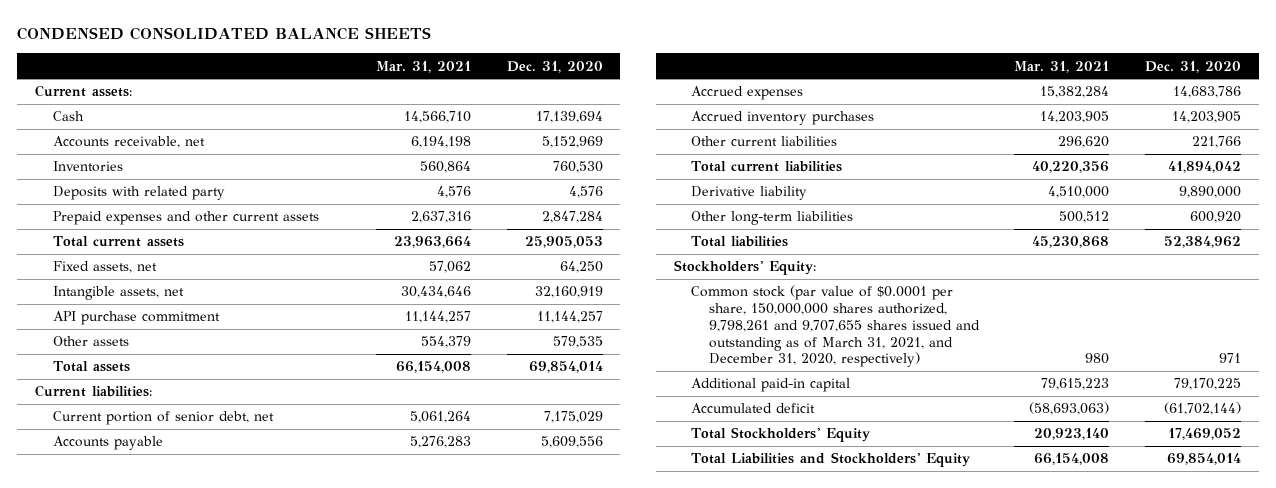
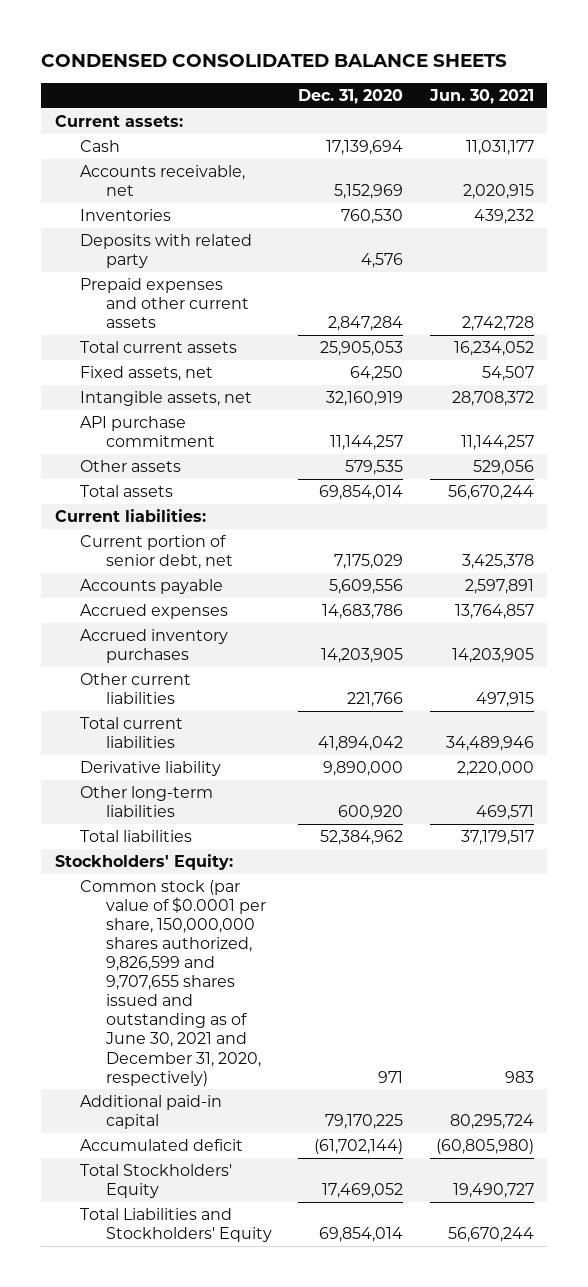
[376,60,472,73] Mar. 31, 2021 -> none
none -> [428,88,534,104] Jun. 30, 2021
[691,285,980,368] Common stock (par value of $0.0001 per share, 150,000,000 shares authorized, 9,798,261 and 9,707,655 shares issued and outstanding as of March 31, 2021, and December 31, 2020, respectively) -> [80,879,266,1086] Common stock (par value of $0.0001 per share, 150,000,000 shares authorized, 9,826,599 and 9,707,655 shares issued and outstanding as of June 30, 2021 and December 31, 2020, respectively)

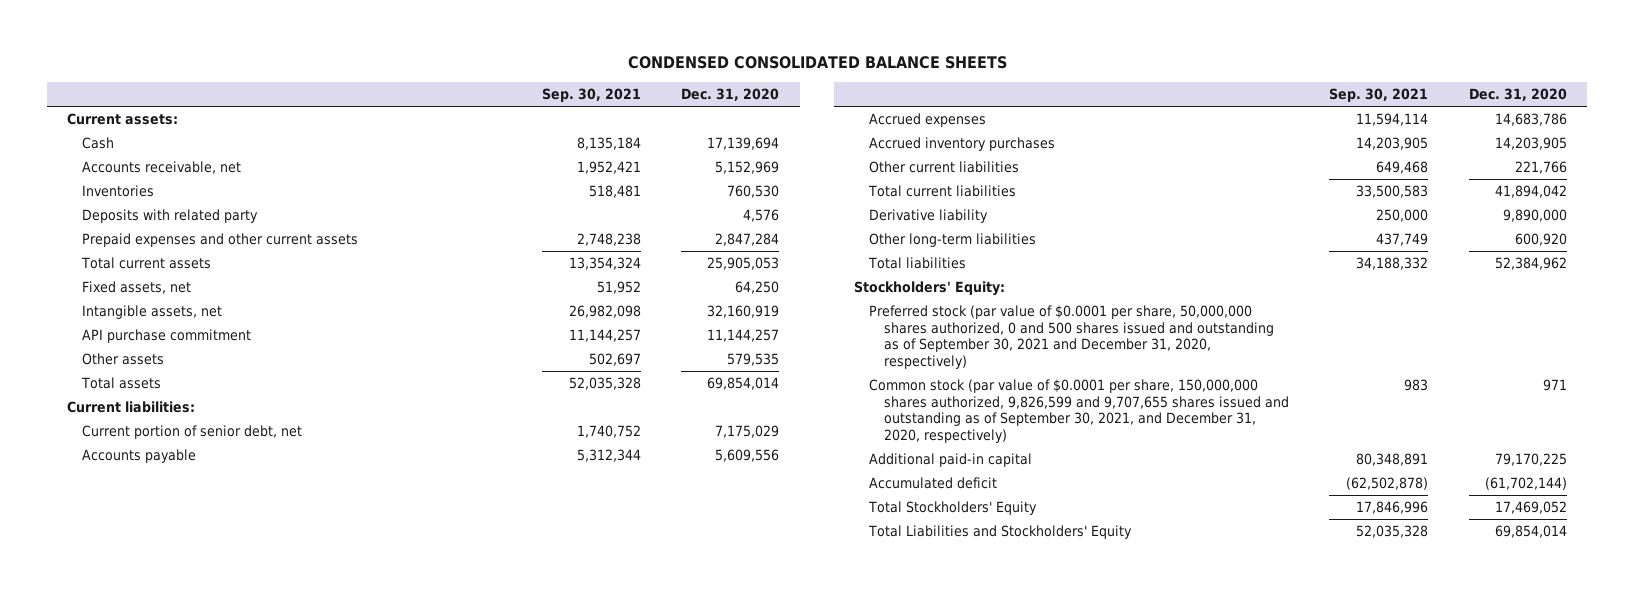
[428,88,534,104] Jun. 30, 2021 -> none
none -> [542,88,642,103] Sep. 30, 2021
none -> [869,305,1274,369] Preferred stock (par value of $0.0001 per share, 50,000,000 shares authorized, 0 and 500 shares issued and outstanding as of September 30, 2021 and December 31, 2020, respectively)
[80,879,266,1086] Common stock (par value of $0.0001 per share, 150,000,000 shares authorized, 9,826,599 and 9,707,655 shares issued and outstanding as of June 30, 2021 and December 31, 2020, respectively) -> [869,379,1289,443] Common stock (par value of $0.0001 per share, 150,000,000 shares authorized, 9,826,599 and 9,707,655 shares issued and outstanding as of September 30, 2021, and December 31, 2020, respectively)

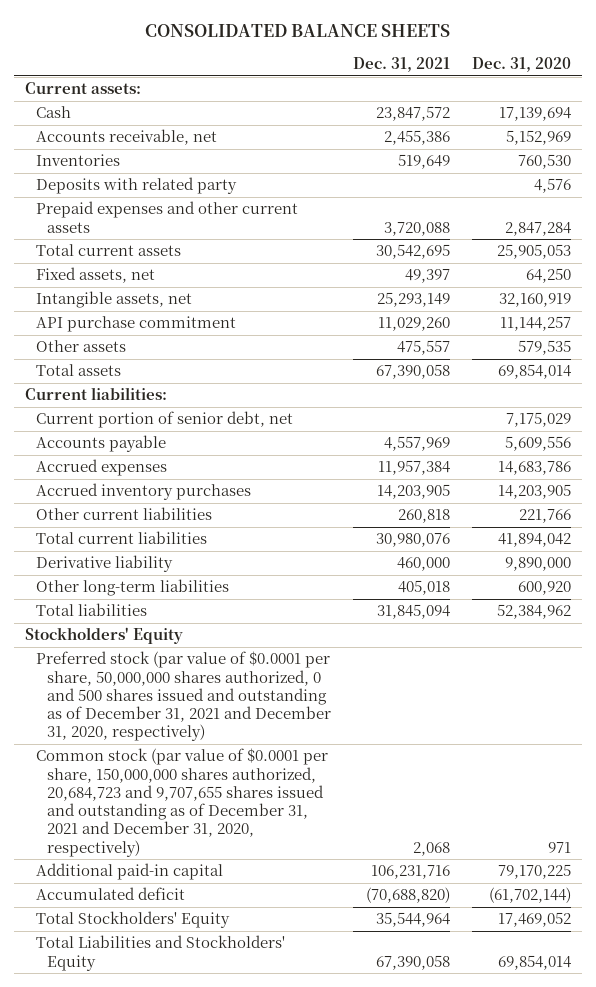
[627,56,1007,70] CONDENSED CONSOLIDATED BALANCE SHEETS -> [145,24,451,38] CONSOLIDATED BALANCE SHEETS
[542,88,642,103] Sep. 30, 2021 -> none
none -> [352,57,450,73] Dec. 31, 2021
[854,281,1006,297] Stockholders' Equity: -> [24,627,183,645] Stockholders' Equity
[869,305,1274,369] Preferred stock (par value of $0.0001 per share, 50,000,000 shares authorized, 0 and 500 shares issued and outstanding as of September 30, 2021 and December 31, 2020, respectively) -> [35,651,331,742] Preferred stock (par value of $0.0001 per share, 50,000,000 shares authorized, 0 and 500 shares issued and outstanding as of December 31, 2021 and December 31, 2020, respectively)
[869,379,1289,443] Common stock (par value of $0.0001 per share, 150,000,000 shares authorized, 9,826,599 and 9,707,655 shares issued and outstanding as of September 30, 2021, and December 31, 2020, respectively) -> [35,748,328,857] Common stock (par value of $0.0001 per share, 150,000,000 shares authorized, 20,684,723 and 9,707,655 shares issued and outstanding as of December 31, 2021 and December 31, 2020, respectively)

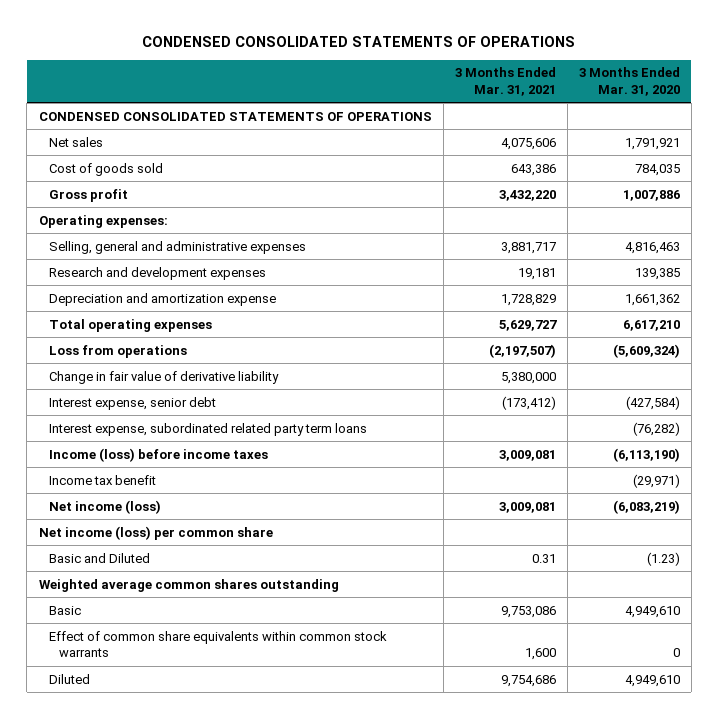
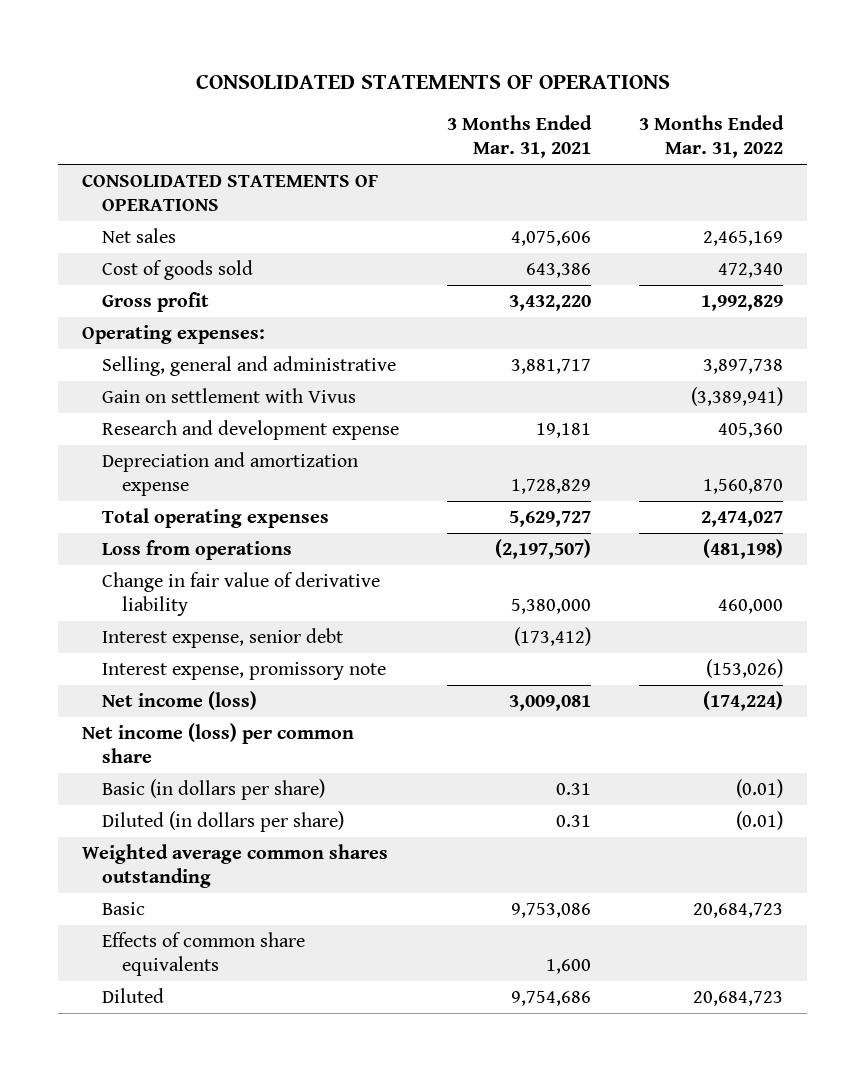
[142,35,576,47] CONDENSED CONSOLIDATED STATEMENTS OF OPERATIONS -> [195,73,670,89] CONSOLIDATED STATEMENTS OF OPERATIONS
[578,67,680,96] 3 Months Ended Mar. 31, 2020 -> none
none -> [639,115,785,159] 3 Months Ended Mar. 31, 2022
[38,111,432,121] CONDENSED CONSOLIDATED STATEMENTS OF OPERATIONS -> [82,174,379,212] CONSOLIDATED STATEMENTS OF OPERATIONS
[48,240,306,254] Selling, general and administrative expenses -> [102,356,397,377] Selling, general and administrative
none -> [102,388,357,404] Gain on settlement with Vivus
[48,266,266,280] Research and development expenses -> [102,420,400,441] Research and development expense
[48,422,367,436] Interest expense, subordinated related party term loans -> none
[48,447,268,462] Income (loss) before income taxes -> none
[48,474,156,485] Income tax benefit -> none
none -> [102,662,387,681] Interest expense, promissory note
[48,552,150,563] Basic and Diluted -> none
none -> [102,779,326,801] Basic (in dollars per share)
none -> [102,811,345,833] Diluted (in dollars per share)
[48,630,387,658] Effect of common share equivalents within common stock warrants -> [102,932,306,977] Effects of common share equivalents

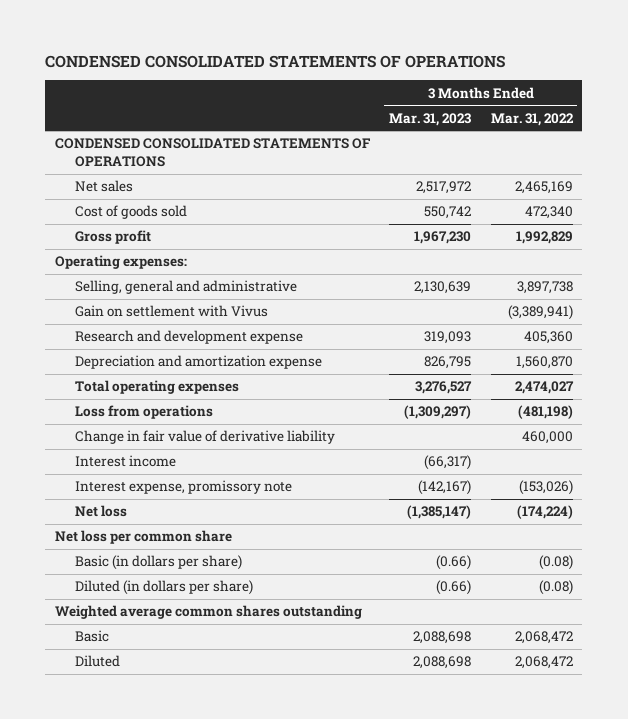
[195,73,670,89] CONSOLIDATED STATEMENTS OF OPERATIONS -> [45,54,506,68] CONDENSED CONSOLIDATED STATEMENTS OF OPERATIONS
[447,115,593,159] 3 Months Ended Mar. 31, 2021 -> none
none -> [389,112,472,126] Mar. 31, 2023
[82,174,379,212] CONSOLIDATED STATEMENTS OF OPERATIONS -> [55,138,371,168] CONDENSED CONSOLIDATED STATEMENTS OF OPERATIONS
[102,628,344,649] Interest expense, senior debt -> none
none -> [75,455,177,468] Interest income
[102,691,258,711] Net income (loss) -> [75,505,128,518] Net loss
[82,723,355,764] Net income (loss) per common share -> [55,530,233,545] Net loss per common share
[736,779,784,799] (0.01) -> [538,555,573,571] (0.08)
[736,811,784,831] (0.01) -> [538,580,573,596] (0.08)
[102,932,306,977] Effects of common share equivalents -> none
[693,903,784,919] 20,684,723 -> [514,631,573,645] 2,068,472
[693,991,784,1007] 20,684,723 -> [514,656,573,670] 2,068,472

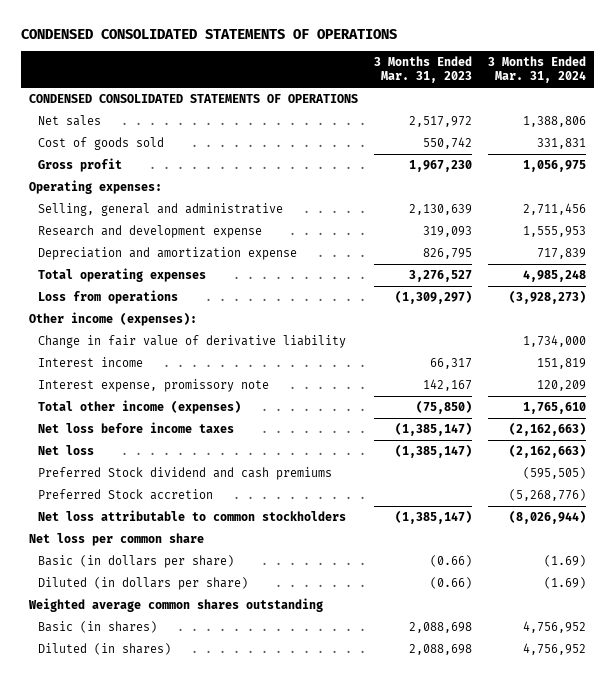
[490,112,574,126] Mar. 31, 2022 -> none
none -> [487,56,586,84] 3 Months Ended Mar. 31, 2024
[75,305,269,318] Gain on settlement with Vivus -> none
none -> [29,312,198,327] Other income (expenses):
[424,455,472,471] (66,317) -> [430,358,473,370] 66,317
[418,480,472,496] (142,167) -> [423,379,473,392] 142,167
none -> [37,400,241,415] Total other income (expenses)
none -> [37,422,234,434] Net loss before income taxes
none -> [37,467,332,481] Preferred Stock dividend and cash premiums
none -> [37,489,213,501] Preferred Stock accretion
none -> [37,510,346,522] Net loss attributable to common stockholders
[75,630,110,643] Basic -> [37,621,157,634] Basic (in shares)
[75,655,121,668] Diluted -> [37,643,171,656] Diluted (in shares)

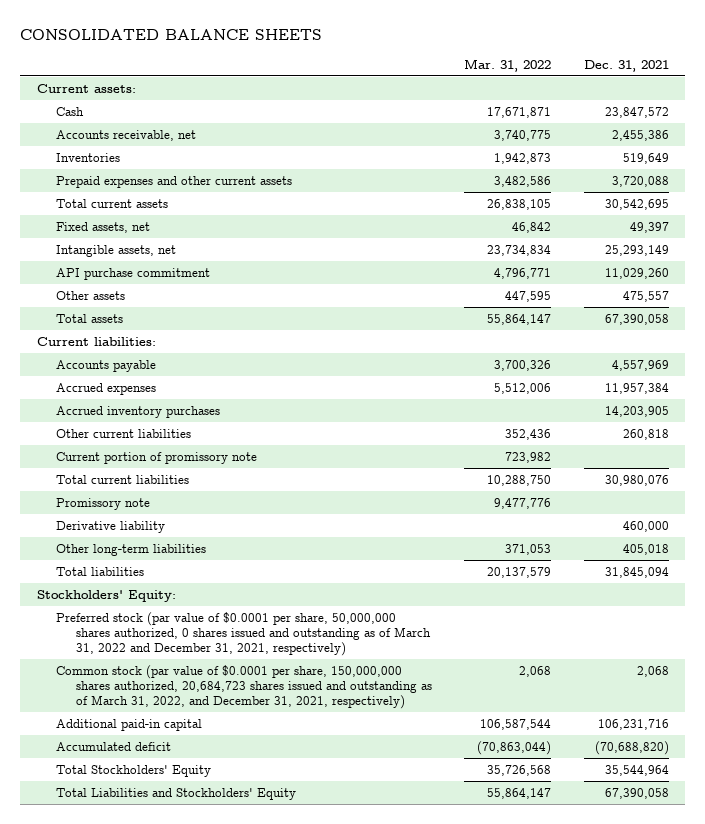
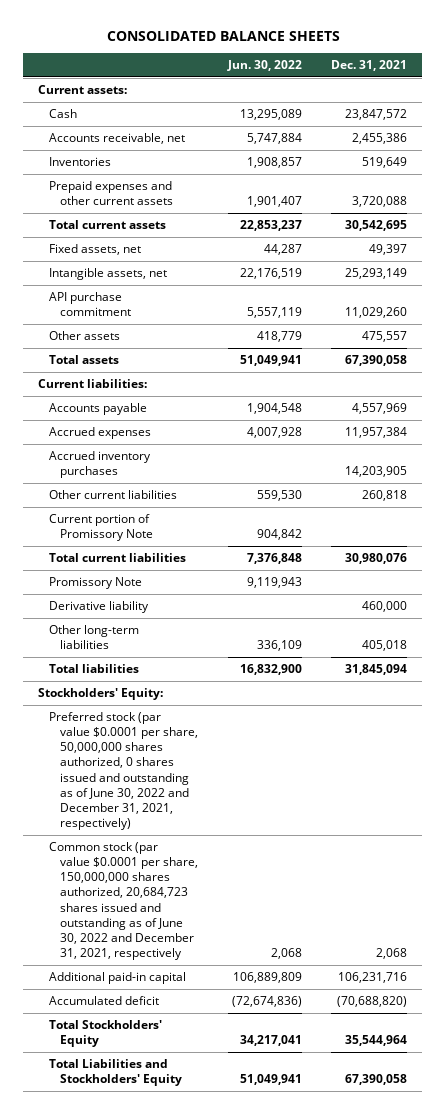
[464,58,552,72] Mar. 31, 2022 -> none
none -> [226,60,302,72] Jun. 30, 2022
[56,451,258,464] Current portion of promissory note -> [48,514,153,542] Current portion of Promissory Note
[56,497,151,510] Promissory note -> [48,577,142,590] Promissory Note
[56,611,431,656] Preferred stock (par value of $0.0001 per share, 50,000,000 shares authorized, 0 shares issued and outstanding as of March 31, 2022 and December 31, 2021, respectively) -> [48,712,198,830] Preferred stock (par value $0.0001 per share, 50,000,000 shares authorized, 0 shares issued and outstanding as of June 30, 2022 and December 31, 2021, respectively)
[56,664,432,709] Common stock (par value of $0.0001 per share, 150,000,000 shares authorized, 20,684,723 shares issued and outstanding as of March 31, 2022, and December 31, 2021, respectively) -> [48,842,198,960] Common stock (par value $0.0001 per share, 150,000,000 shares authorized, 20,684,723 shares issued and outstanding as of June 30, 2022 and December 31, 2021, respectively

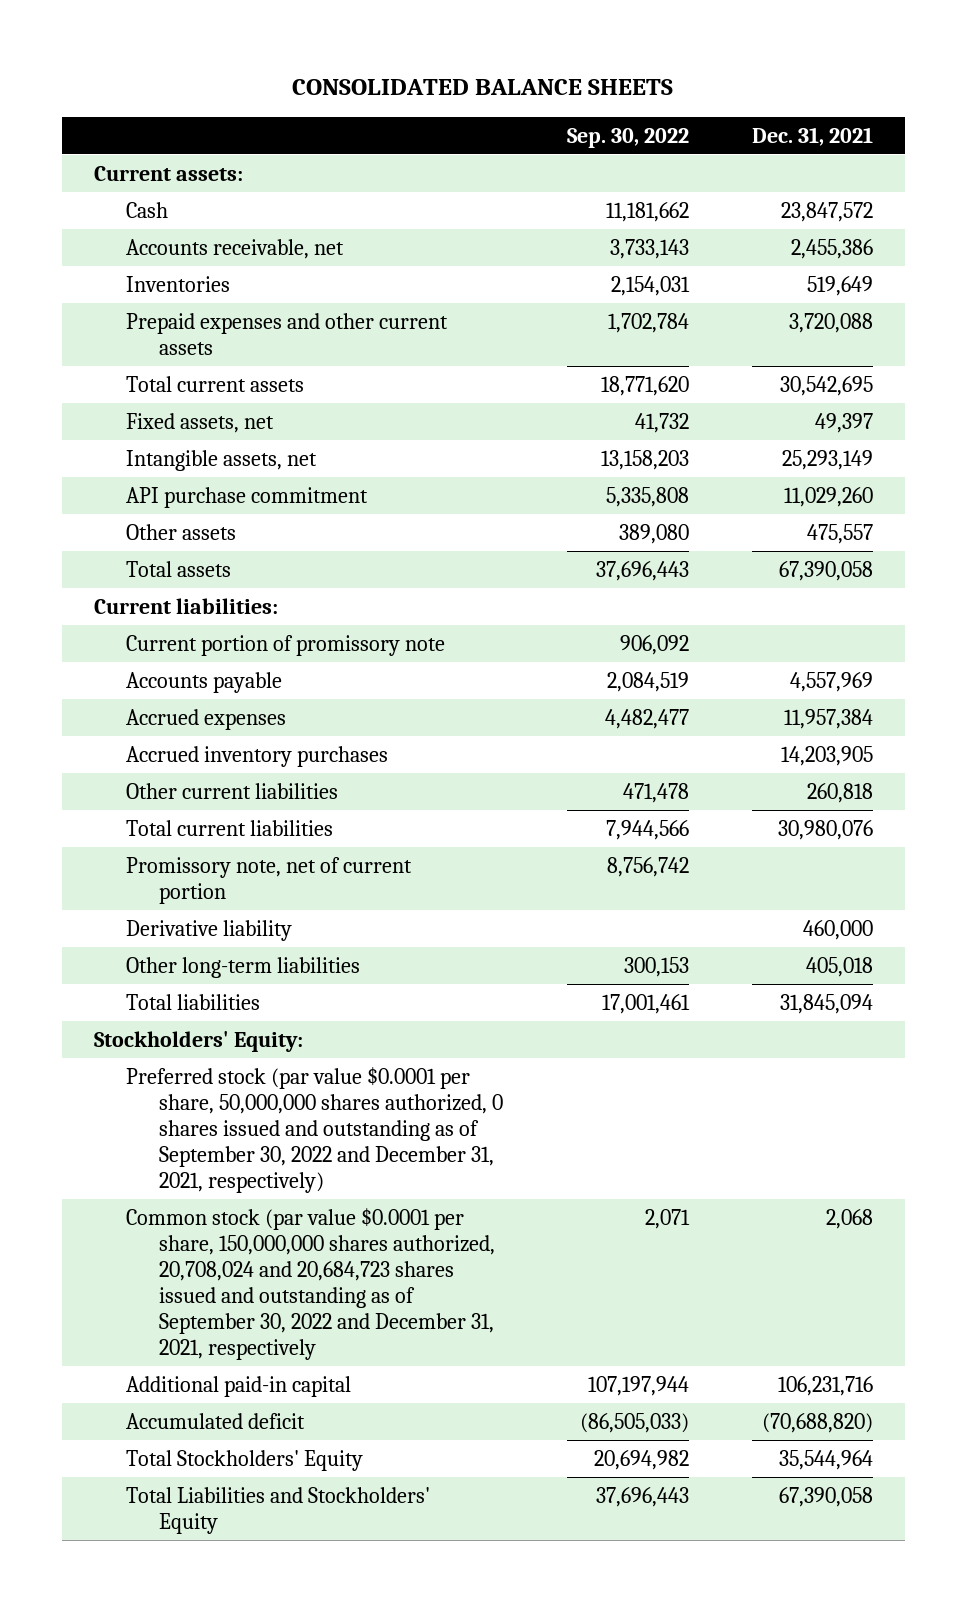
[226,60,302,72] Jun. 30, 2022 -> none
none -> [566,127,689,148] Sep. 30, 2022
none -> [126,634,446,656] Current portion of promissory note
[48,514,153,542] Current portion of Promissory Note -> none
[48,577,142,590] Promissory Note -> [126,856,413,904] Promissory note, net of current portion
[48,712,198,830] Preferred stock (par value $0.0001 per share, 50,000,000 shares authorized, 0 shares issued and outstanding as of June 30, 2022 and December 31, 2021, respectively) -> [126,1066,504,1194] Preferred stock (par value $0.0001 per share, 50,000,000 shares authorized, 0 shares issued and outstanding as of September 30, 2022 and December 31, 2021, respectively)
[48,842,198,960] Common stock (par value $0.0001 per share, 150,000,000 shares authorized, 20,684,723 shares issued and outstanding as of June 30, 2022 and December 31, 2021, respectively -> [126,1207,496,1361] Common stock (par value $0.0001 per share, 150,000,000 shares authorized, 20,708,024 and 20,684,723 shares issued and outstanding as of September 30, 2022 and December 31, 2021, respectively

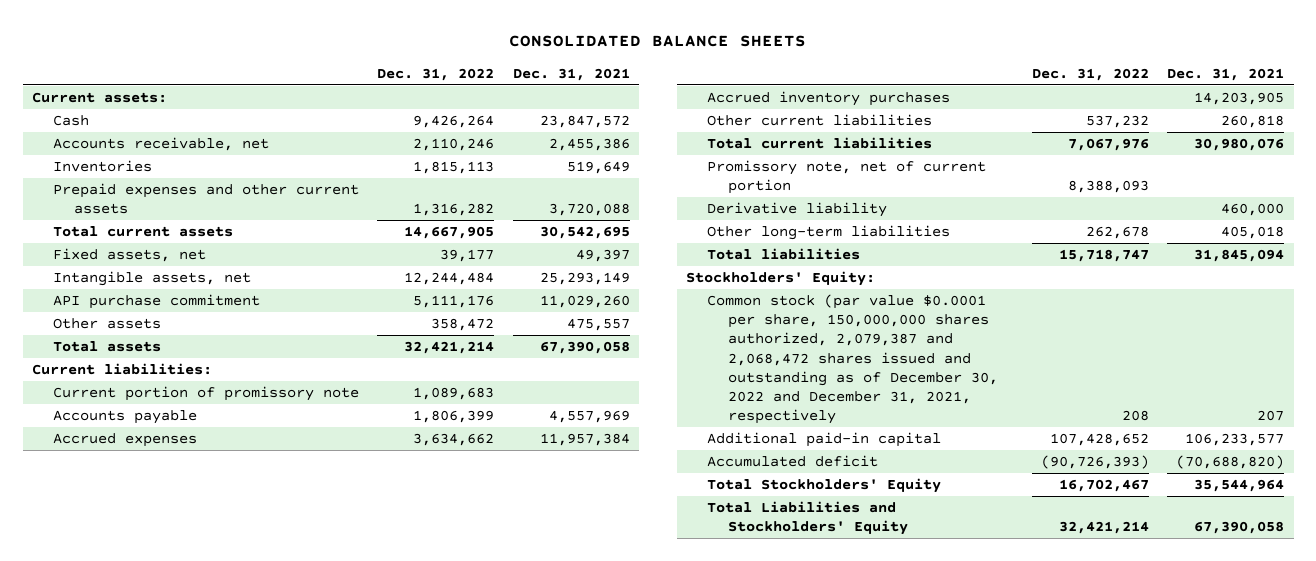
[566,127,689,148] Sep. 30, 2022 -> none
none -> [377,67,495,81] Dec. 31, 2022
[126,1066,504,1194] Preferred stock (par value $0.0001 per share, 50,000,000 shares authorized, 0 shares issued and outstanding as of September 30, 2022 and December 31, 2021, respectively) -> none
[126,1207,496,1361] Common stock (par value $0.0001 per share, 150,000,000 shares authorized, 20,708,024 and 20,684,723 shares issued and outstanding as of September 30, 2022 and December 31, 2021, respectively -> [707,294,999,425] Common stock (par value $0.0001 per share, 150,000,000 shares authorized, 2,079,387 and 2,068,472 shares issued and outstanding as of December 30, 2022 and December 31, 2021, respectively
[826,1208,874,1229] 2,068 -> [1257,410,1285,422] 207
[778,1375,874,1396] 106,231,716 -> [1185,433,1285,447] 106,233,577

